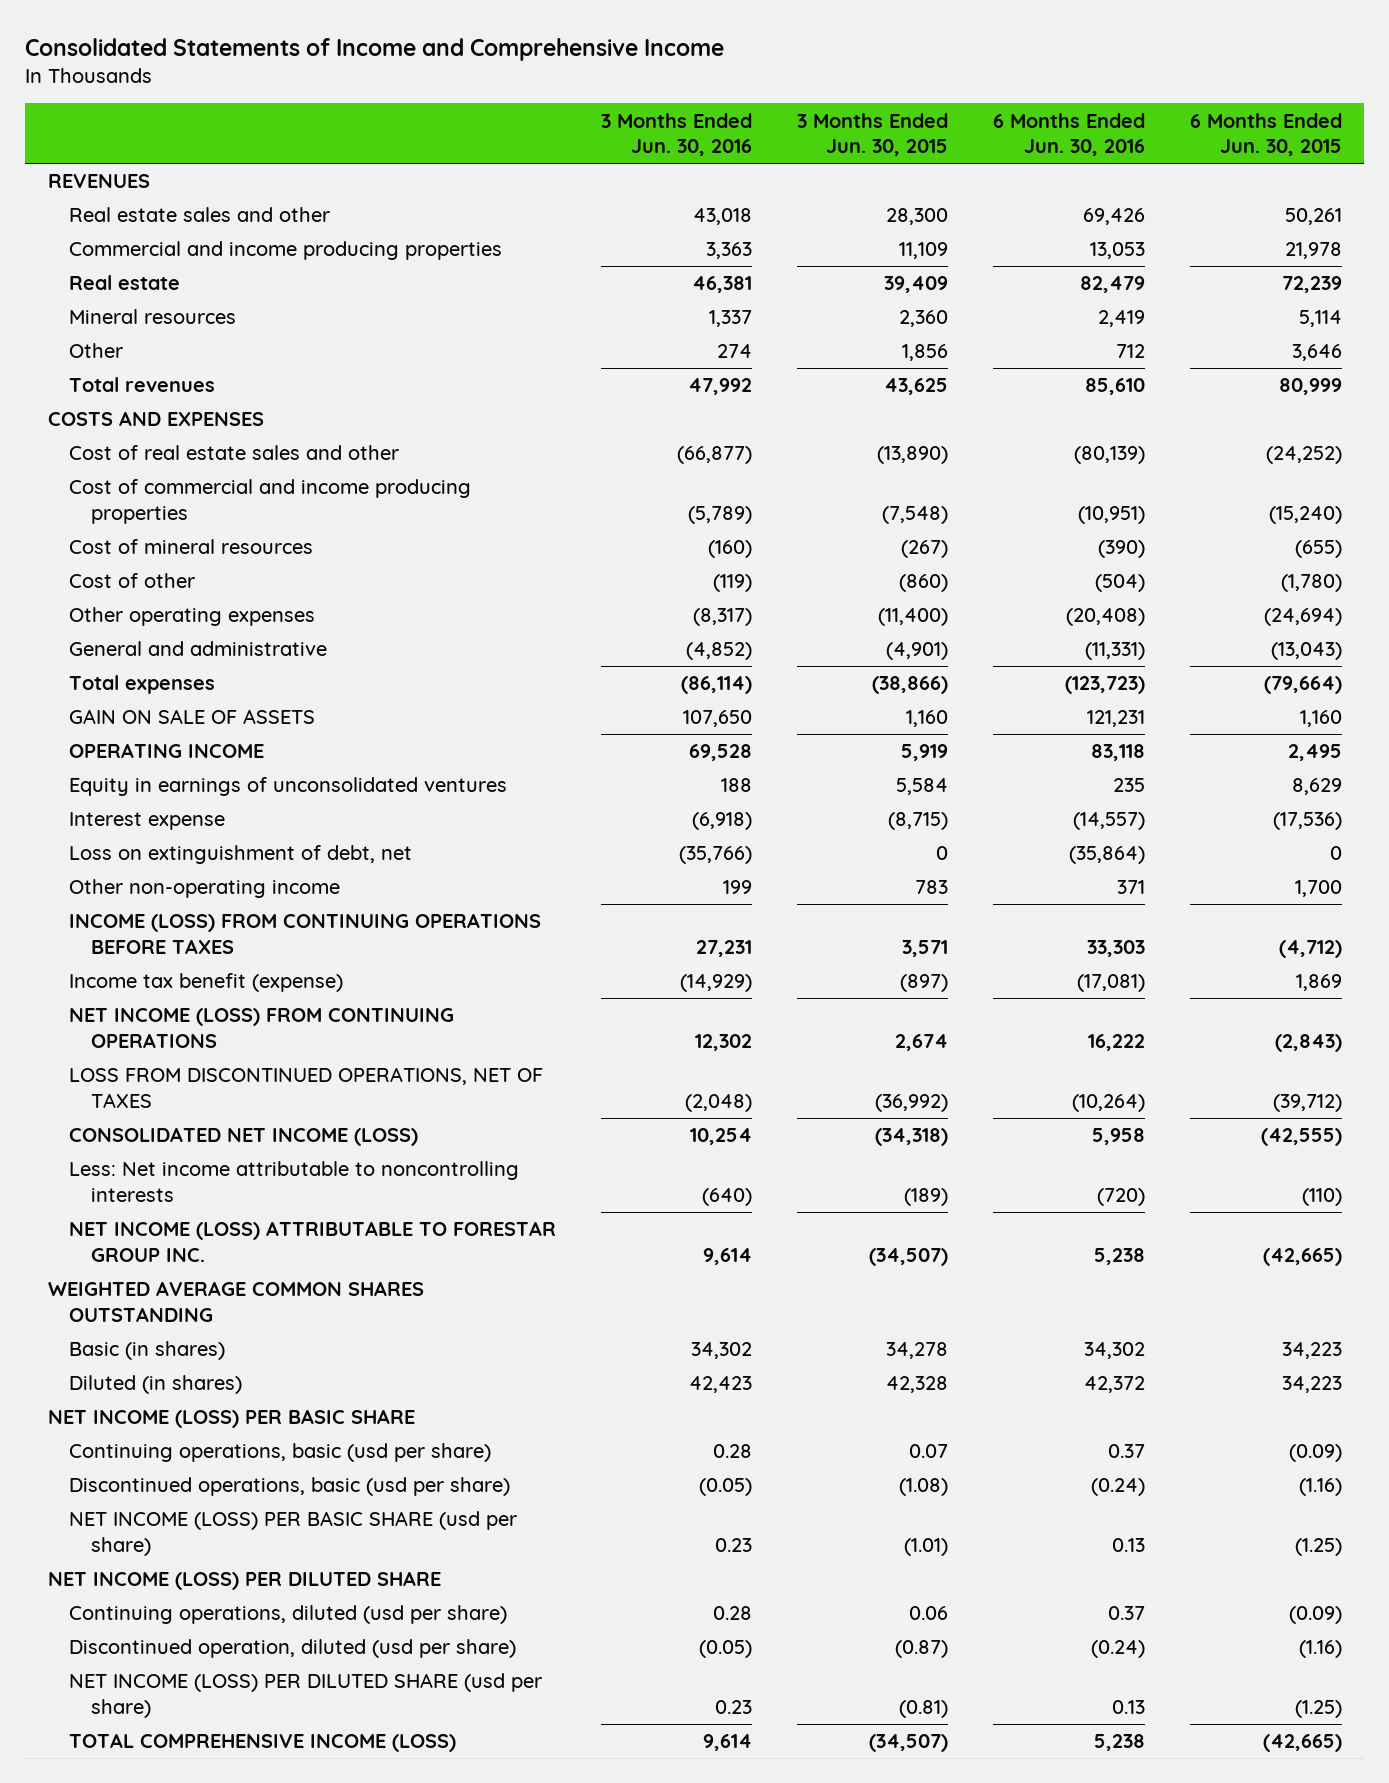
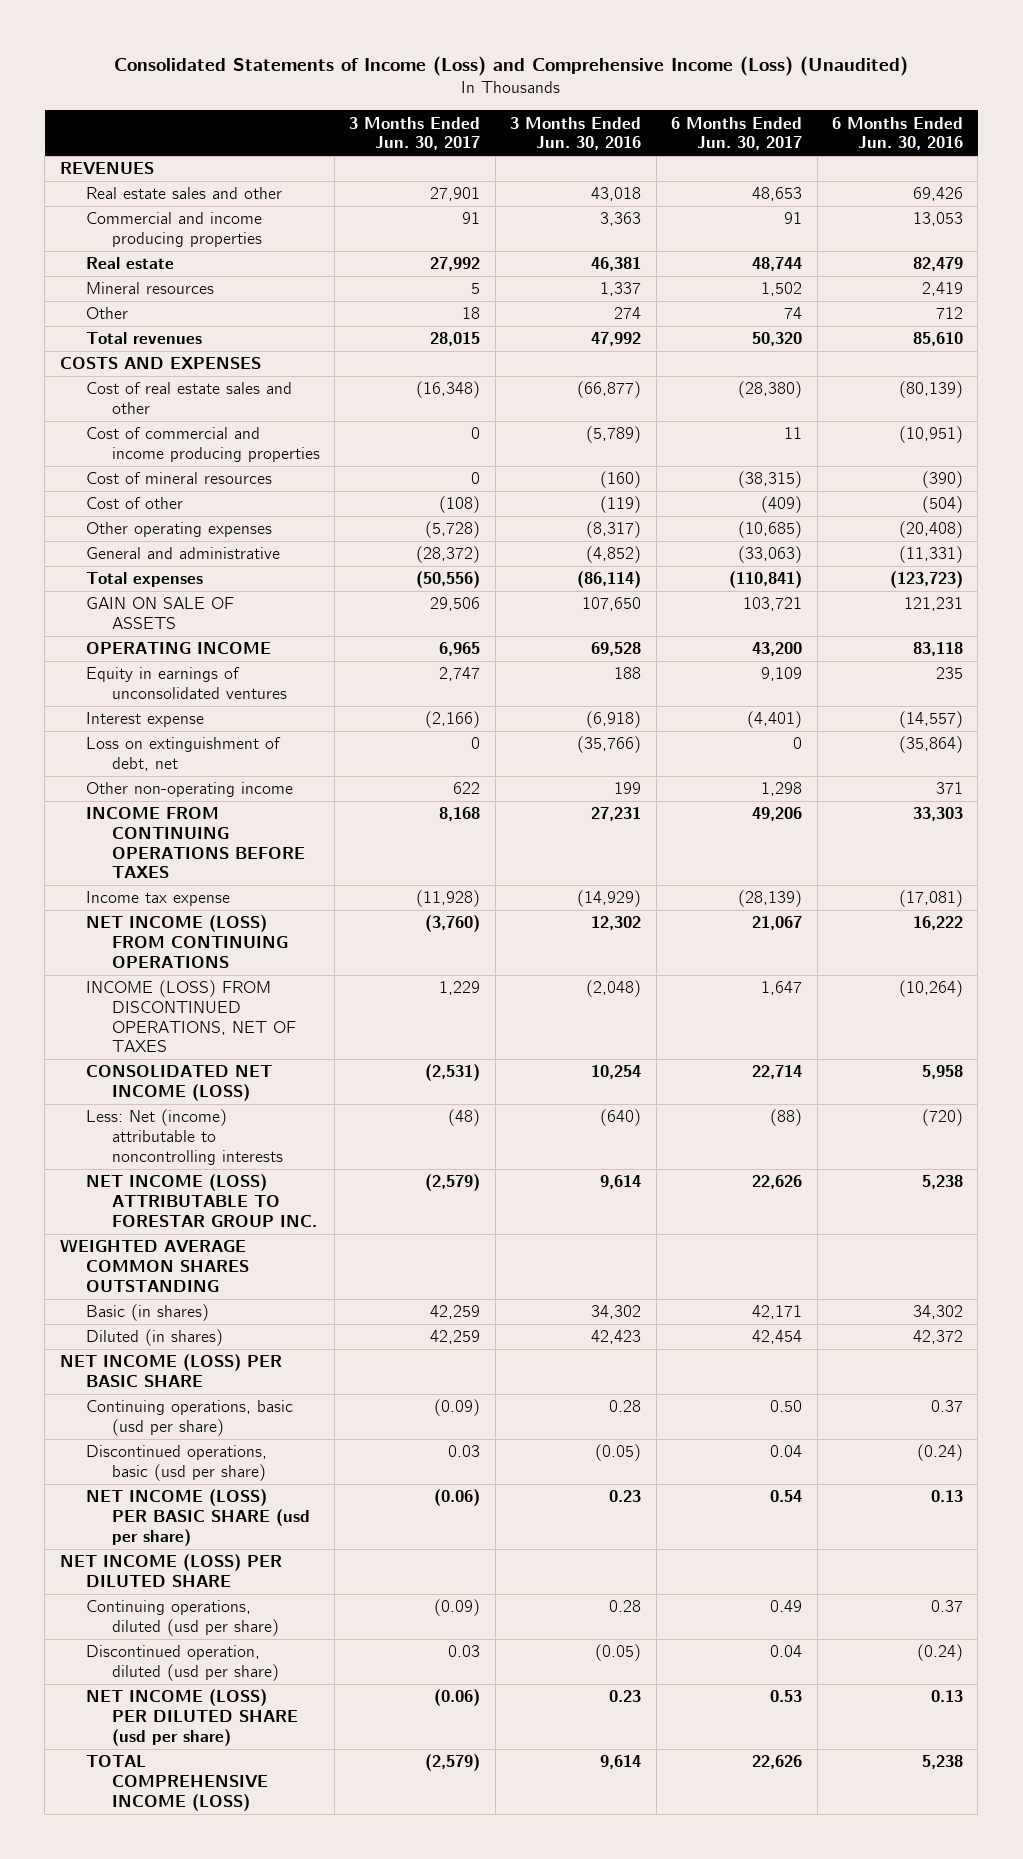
[25,38,725,62] Consolidated Statements of Income and Comprehensive Income -> [114,55,909,76] Consolidated Statements of Income (Loss) and Comprehensive Income (Loss) (Unaudited)
[797,112,949,156] 3 Months Ended Jun. 30, 2015 -> none
[1189,112,1342,156] 6 Months Ended Jun. 30, 2015 -> none
none -> [349,116,481,151] 3 Months Ended Jun. 30, 2017
none -> [671,116,803,151] 6 Months Ended Jun. 30, 2017
[69,913,542,954] INCOME (LOSS) FROM CONTINUING OPERATIONS BEFORE TAXES -> [85,807,305,879] INCOME FROM CONTINUING OPERATIONS BEFORE TAXES
[69,973,344,993] Income tax benefit (expense) -> [85,891,230,907] Income tax expense
[69,1067,544,1108] LOSS FROM DISCONTINUED OPERATIONS, NET OF TAXES -> [85,980,296,1053] INCOME (LOSS) FROM DISCONTINUED OPERATIONS, NET OF TAXES
[69,1161,520,1202] Less: Net income attributable to noncontrolling interests -> [85,1109,283,1165] Less: Net (income) attributable to noncontrolling interests

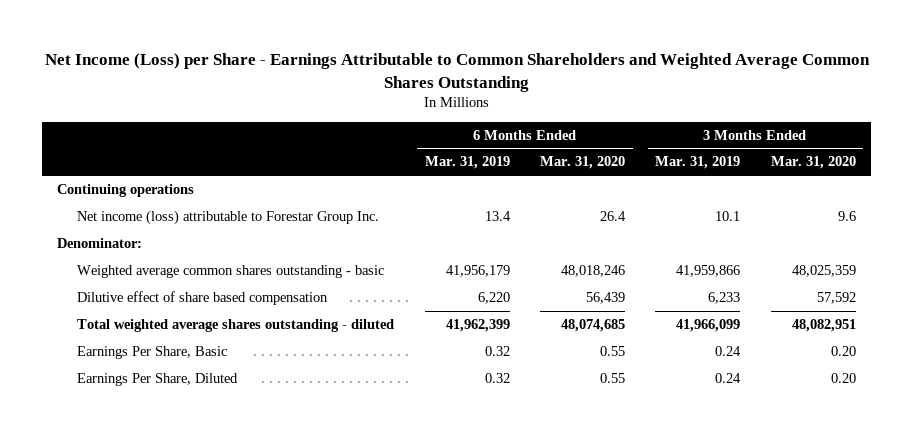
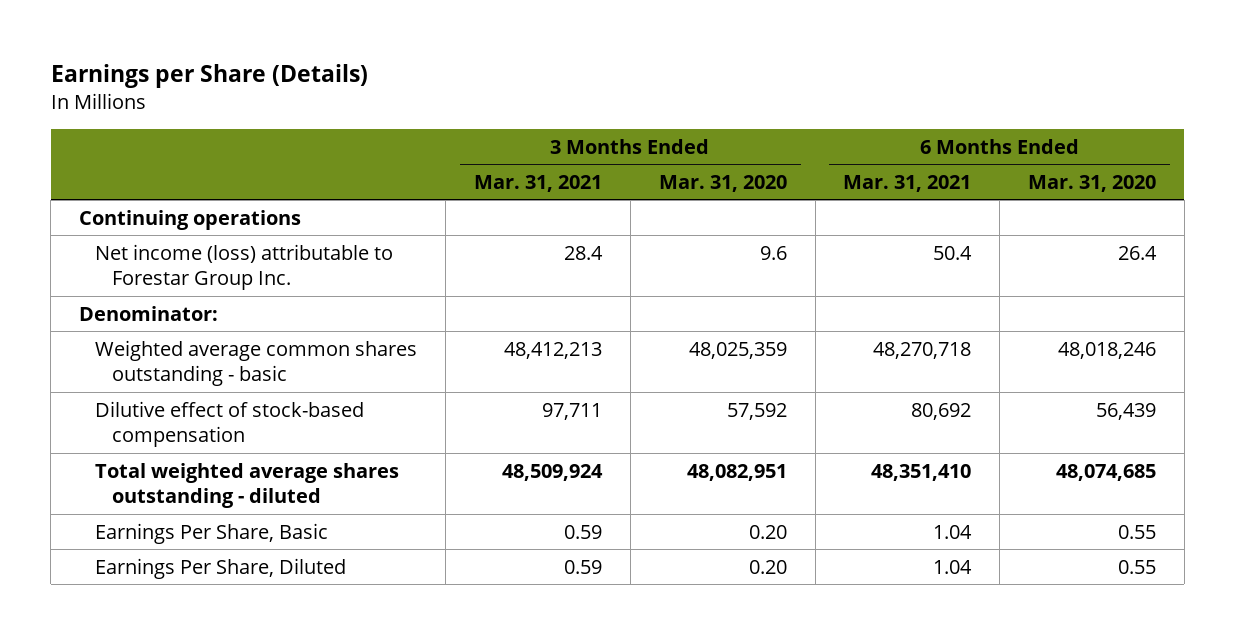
[44,52,870,92] Net Income (Loss) per Share - Earnings Attributable to Common Shareholders and Weighted Average Common Shares Outstanding -> [50,63,368,88] Earnings per Share (Details)
[424,156,510,170] Mar. 31, 2019 -> none
[655,156,741,170] Mar. 31, 2019 -> none
none -> [474,174,603,192] Mar. 31, 2021
none -> [843,174,972,192] Mar. 31, 2021
[77,291,329,306] Dilutive effect of share based compensation -> [95,400,365,448] Dilutive effect of stock-based compensation

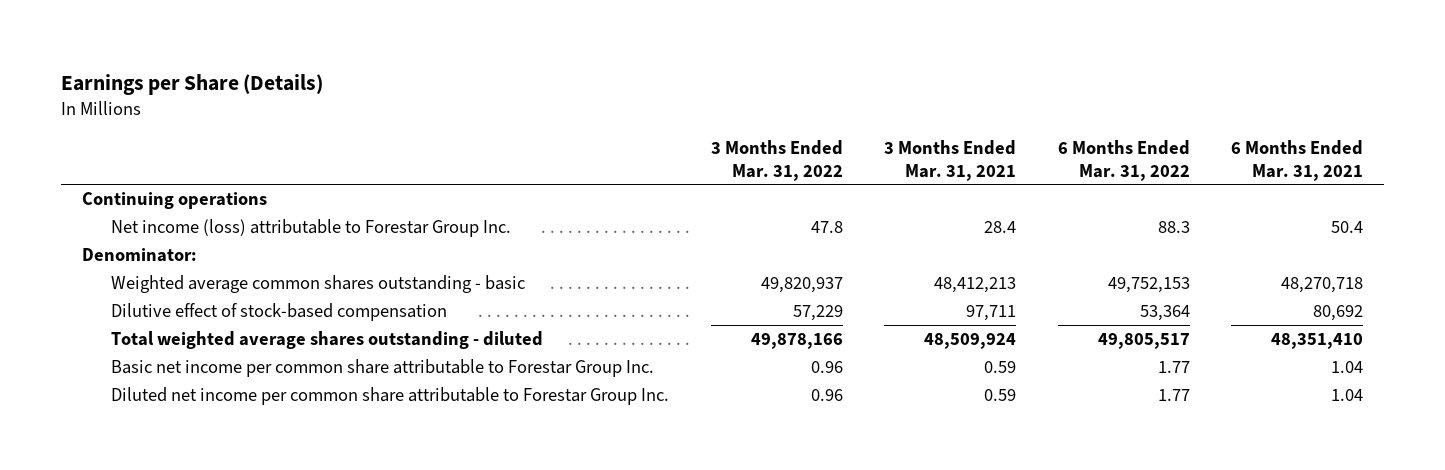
[658,174,787,192] Mar. 31, 2020 -> none
[1028,174,1157,192] Mar. 31, 2020 -> none
none -> [710,140,843,181] 3 Months Ended Mar. 31, 2022
none -> [1057,140,1190,181] 6 Months Ended Mar. 31, 2022
[95,522,329,544] Earnings Per Share, Basic -> [111,358,655,377] Basic net income per common share attributable to Forestar Group Inc.
[95,557,347,579] Earnings Per Share, Diluted -> [111,386,670,405] Diluted net income per common share attributable to Forestar Group Inc.

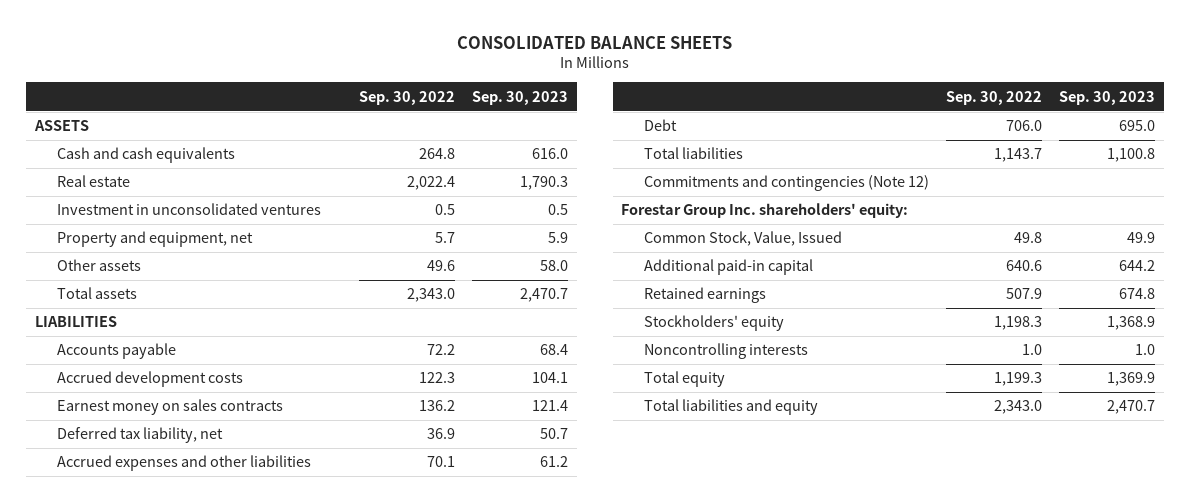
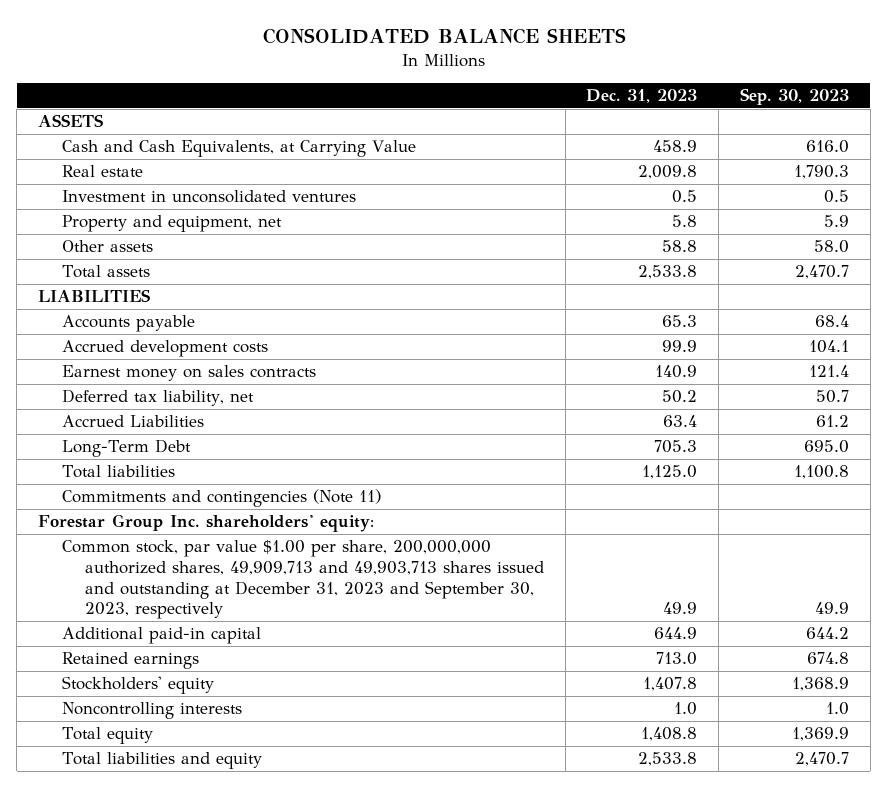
[359,90,456,105] Sep. 30, 2022 -> none
none -> [586,89,698,104] Dec. 31, 2023
[57,147,236,164] Cash and cash equivalents -> [61,140,416,158] Cash and Cash Equivalents, at Carrying Value
[57,455,312,472] Accrued expenses and other liabilities -> [61,415,204,428] Accrued Liabilities
[644,119,678,132] Debt -> [61,439,191,458] Long-Term Debt
[644,175,930,192] Commitments and contingencies (Note 12) -> [61,489,381,508] Commitments and contingencies (Note 11)
[644,231,843,247] Common Stock, Value, Issued -> [61,540,544,620] Common stock, par value $1.00 per share, 200,000,000 authorized shares, 49,909,713 and 49,903,713 shares issued and outstanding at December 31, 2023 and September 30, 2023, respectively

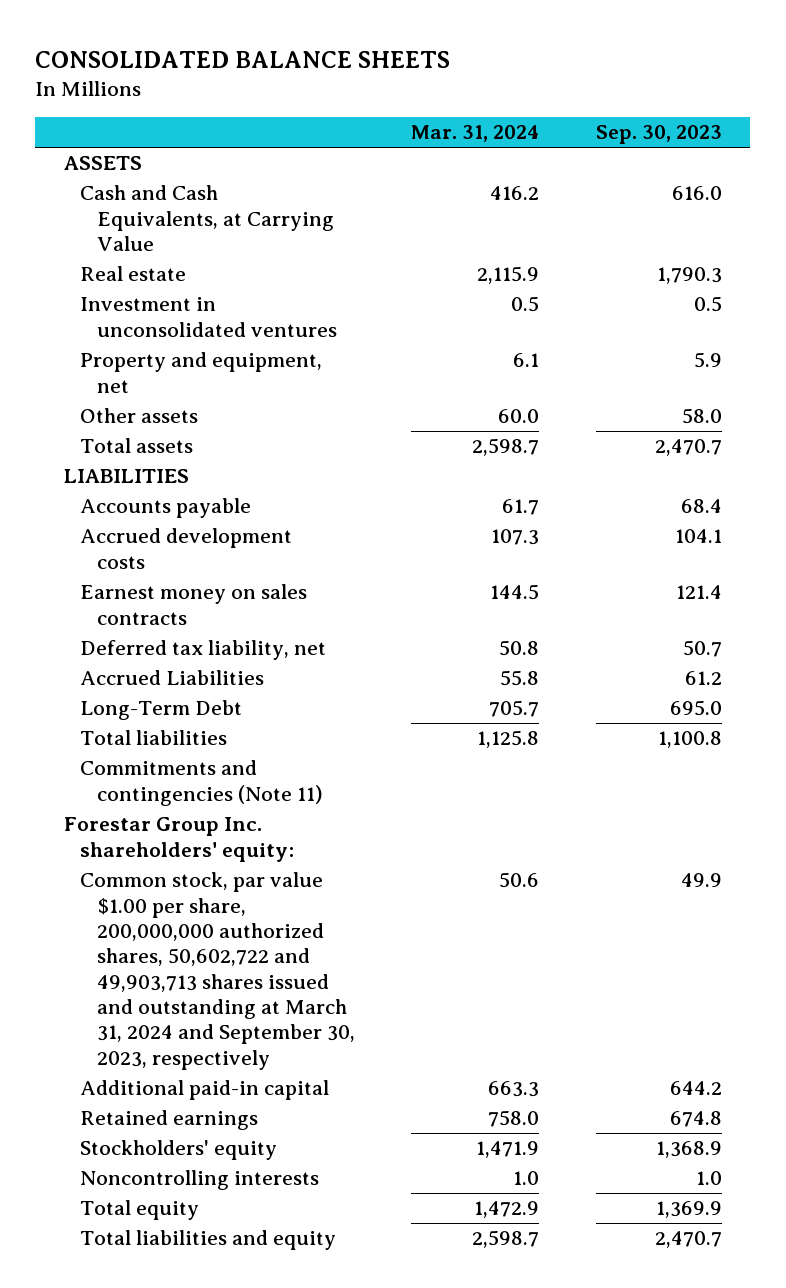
[586,89,698,104] Dec. 31, 2023 -> none
none -> [411,125,540,143] Mar. 31, 2024
[61,540,544,620] Common stock, par value $1.00 per share, 200,000,000 authorized shares, 49,909,713 and 49,903,713 shares issued and outstanding at December 31, 2023 and September 30, 2023, respectively -> [80,872,355,1070] Common stock, par value $1.00 per share, 200,000,000 authorized shares, 50,602,722 and 49,903,713 shares issued and outstanding at March 31, 2024 and September 30, 2023, respectively

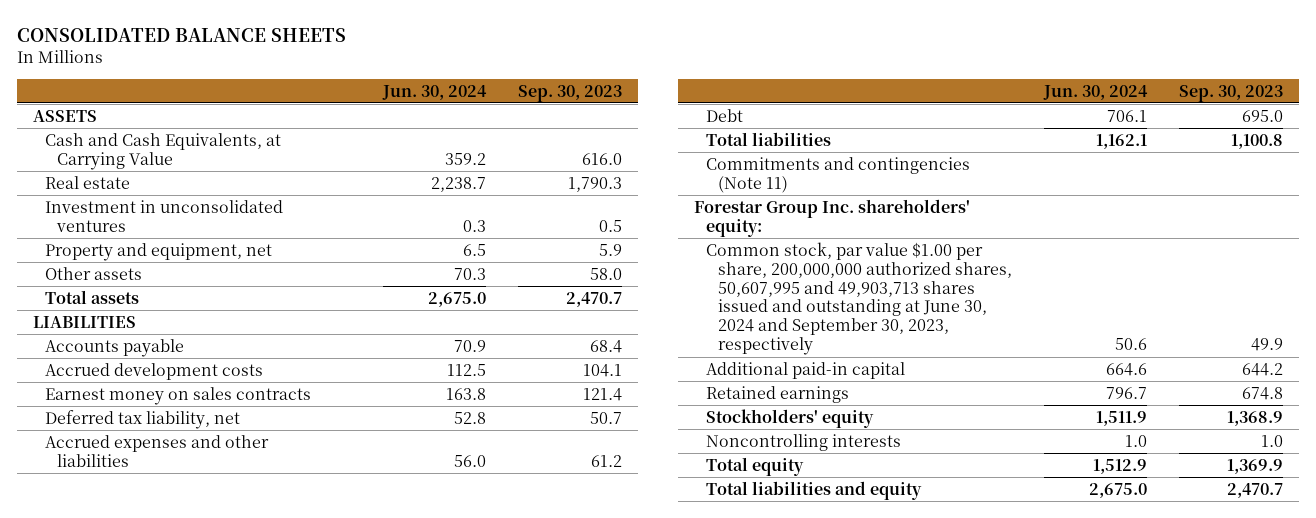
[411,125,540,143] Mar. 31, 2024 -> none
none -> [382,84,488,100] Jun. 30, 2024
[80,670,265,686] Accrued Liabilities -> [45,434,270,467] Accrued expenses and other liabilities
[80,700,243,721] Long-Term Debt -> [705,108,743,122] Debt
[80,872,355,1070] Common stock, par value $1.00 per share, 200,000,000 authorized shares, 50,602,722 and 49,903,713 shares issued and outstanding at March 31, 2024 and September 30, 2023, respectively -> [705,241,1012,356] Common stock, par value $1.00 per share, 200,000,000 authorized shares, 50,607,995 and 49,903,713 shares issued and outstanding at June 30, 2024 and September 30, 2023, respectively

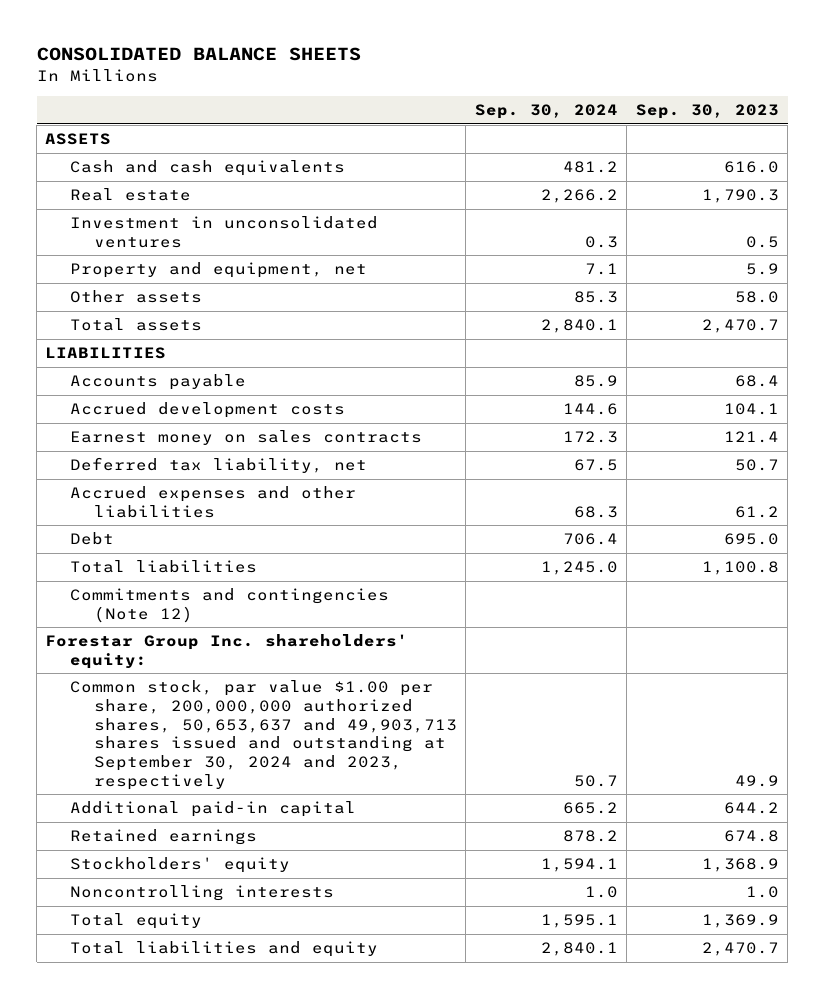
[382,84,488,100] Jun. 30, 2024 -> none
none -> [474,104,618,120] Sep. 30, 2024
[45,132,282,170] Cash and Cash Equivalents, at Carrying Value -> [69,160,345,177] Cash and cash equivalents
[705,156,970,193] Commitments and contingencies (Note 11) -> [69,588,389,623] Commitments and contingencies (Note 12)
[705,241,1012,356] Common stock, par value $1.00 per share, 200,000,000 authorized shares, 50,607,995 and 49,903,713 shares issued and outstanding at June 30, 2024 and September 30, 2023, respectively -> [69,680,458,790] Common stock, par value $1.00 per share, 200,000,000 authorized shares, 50,653,637 and 49,903,713 shares issued and outstanding at September 30, 2024 and 2023, respectively

